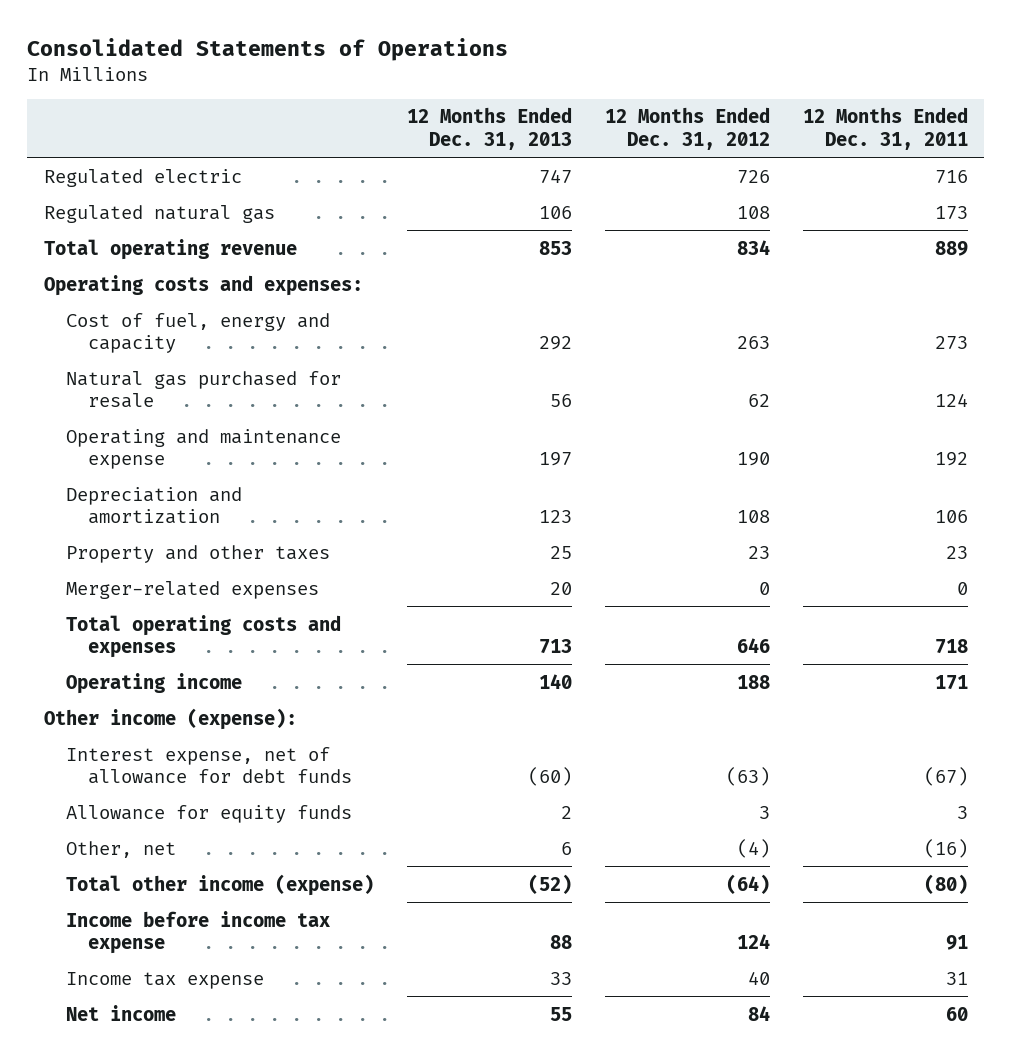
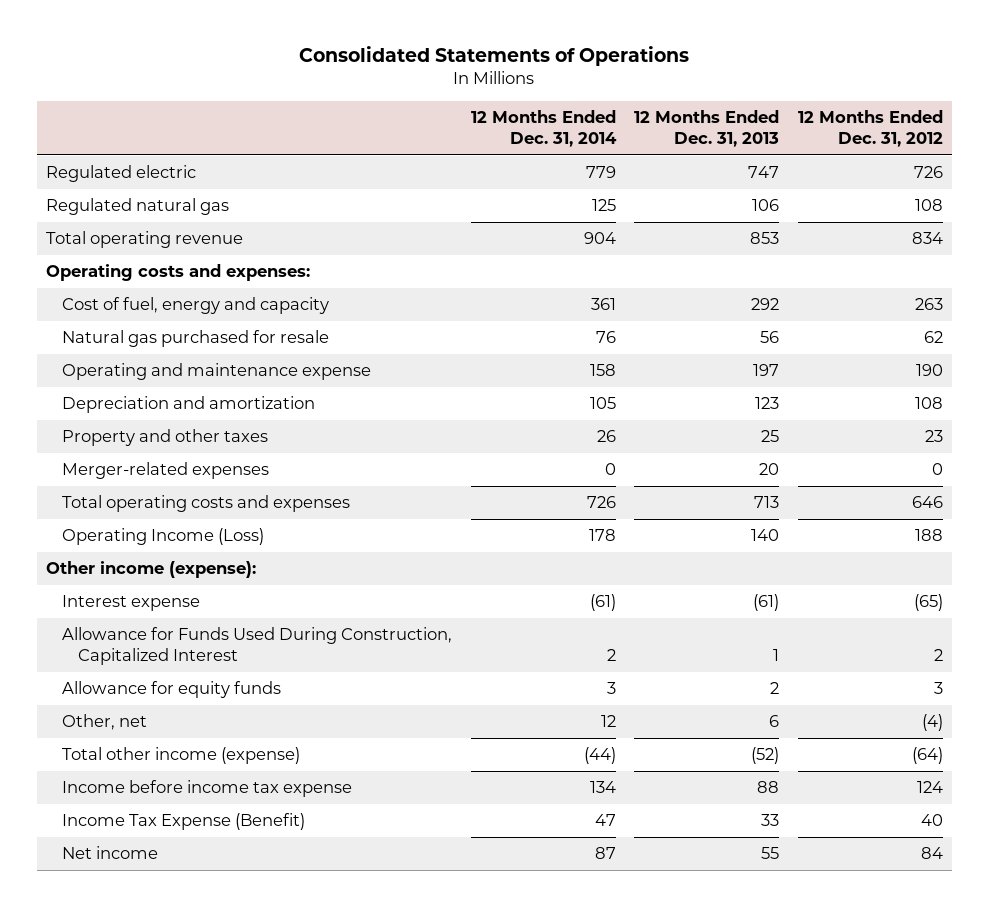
[802,107,968,150] 12 Months Ended Dec. 31, 2011 -> none
none -> [470,109,617,148] 12 Months Ended Dec. 31, 2014
[65,672,242,694] Operating income -> [61,528,264,546] Operating Income (Loss)
[65,746,352,784] Interest expense, net of allowance for debt funds -> [61,595,200,612] Interest expense
[527,766,572,786] (60) -> [753,594,780,612] (61)
[725,766,770,786] (63) -> [913,594,943,612] (65)
none -> [61,627,452,666] Allowance for Funds Used During Construction, Capitalized Interest
[65,971,264,989] Income tax expense -> [61,813,305,831] Income Tax Expense (Benefit)

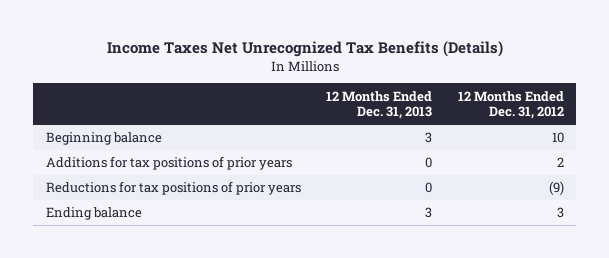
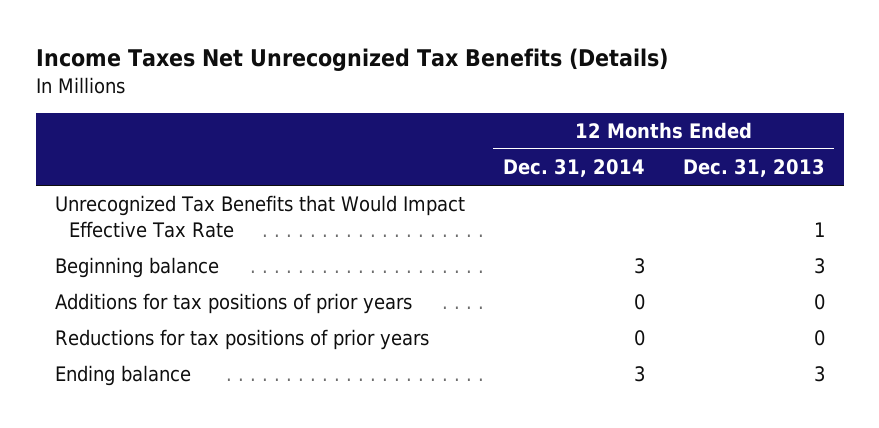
[457,90,564,120] 12 Months Ended Dec. 31, 2012 -> none
none -> [502,159,645,178] Dec. 31, 2014
none -> [54,195,465,238] Unrecognized Tax Benefits that Would Impact Effective Tax Rate

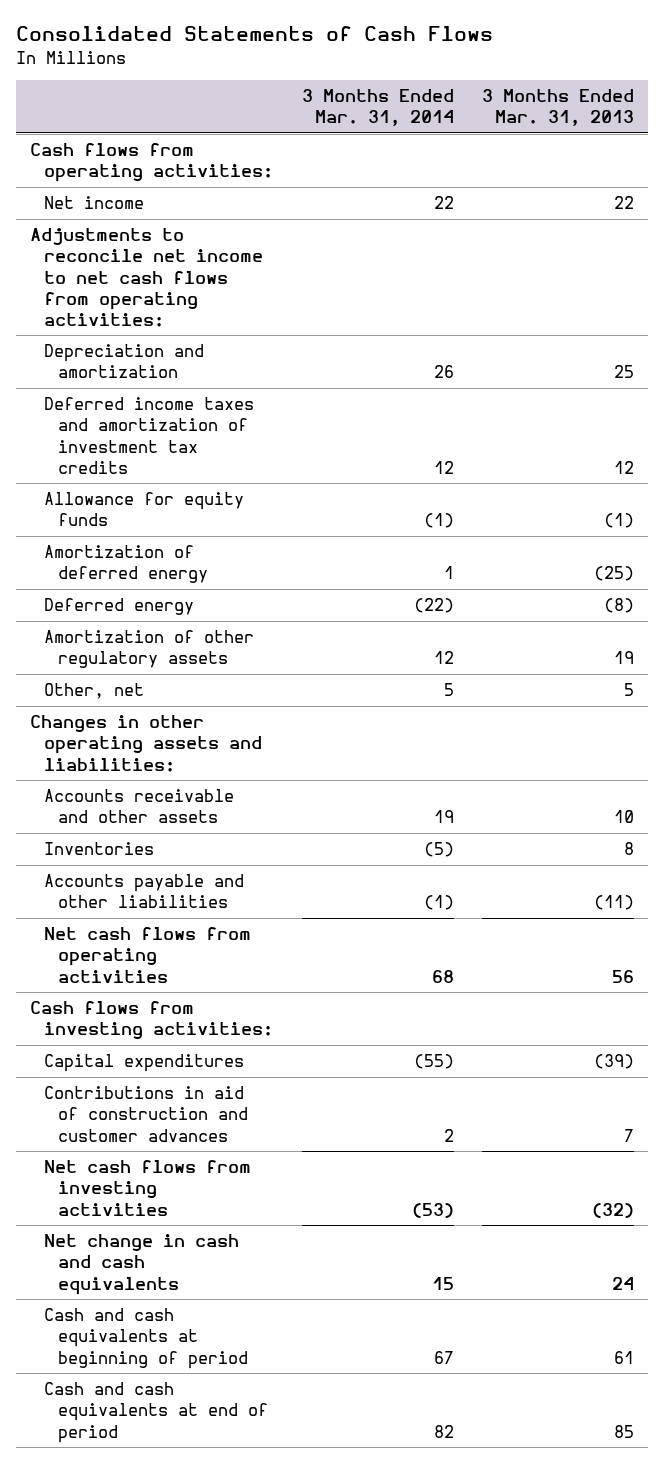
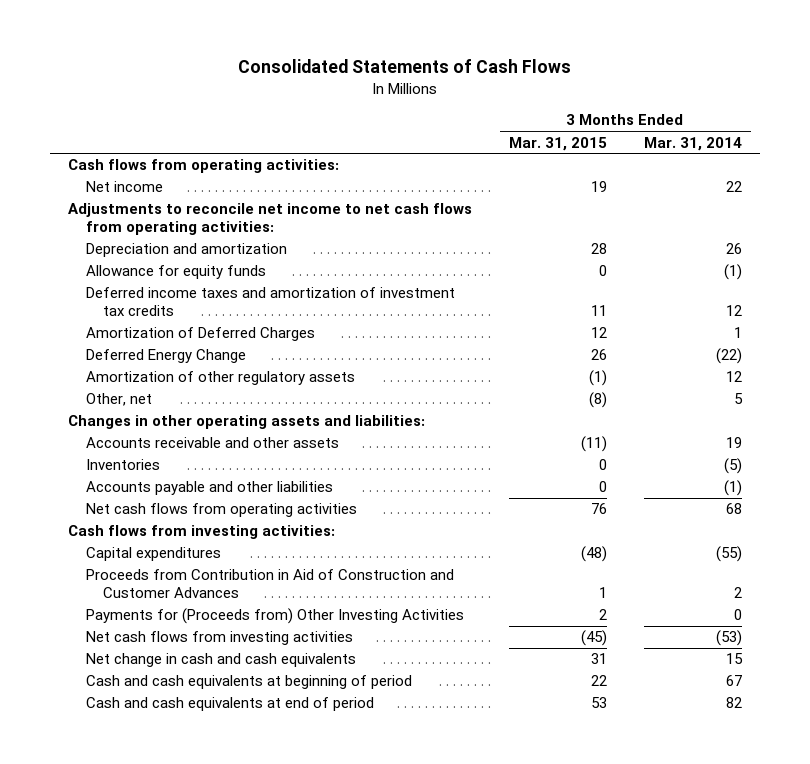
[482,89,635,127] 3 Months Ended Mar. 31, 2013 -> none
none -> [509,136,608,151] Mar. 31, 2015
[44,397,255,474] Deferred income taxes and amortization of investment tax credits -> [85,287,455,317] Deferred income taxes and amortization of investment tax credits
[44,545,209,584] Amortization of deferred energy -> [85,327,315,342] Amortization of Deferred Charges
[44,598,195,616] Deferred energy -> [85,349,246,364] Deferred Energy Change
[44,1086,249,1142] Contributions in aid of construction and customer advances -> [85,569,454,599] Proceeds from Contribution in Aid of Construction and Customer Advances
none -> [85,608,464,625] Payments for (Proceeds from) Other Investing Activities

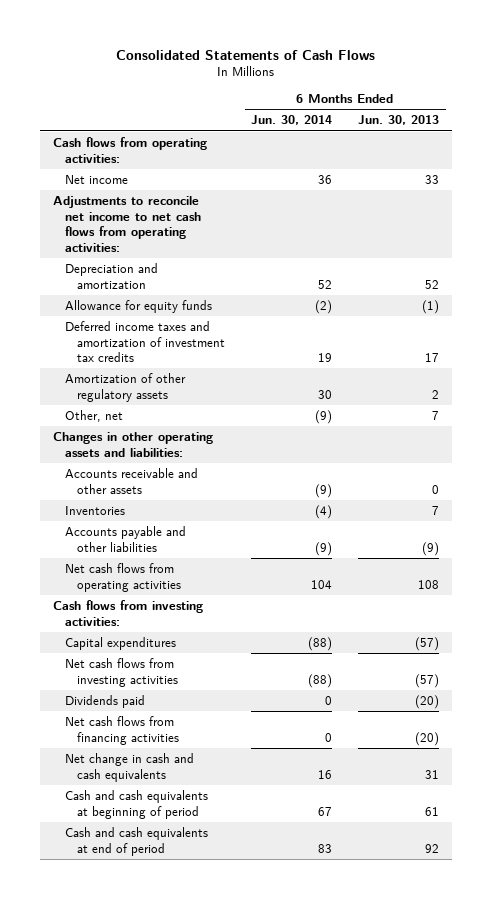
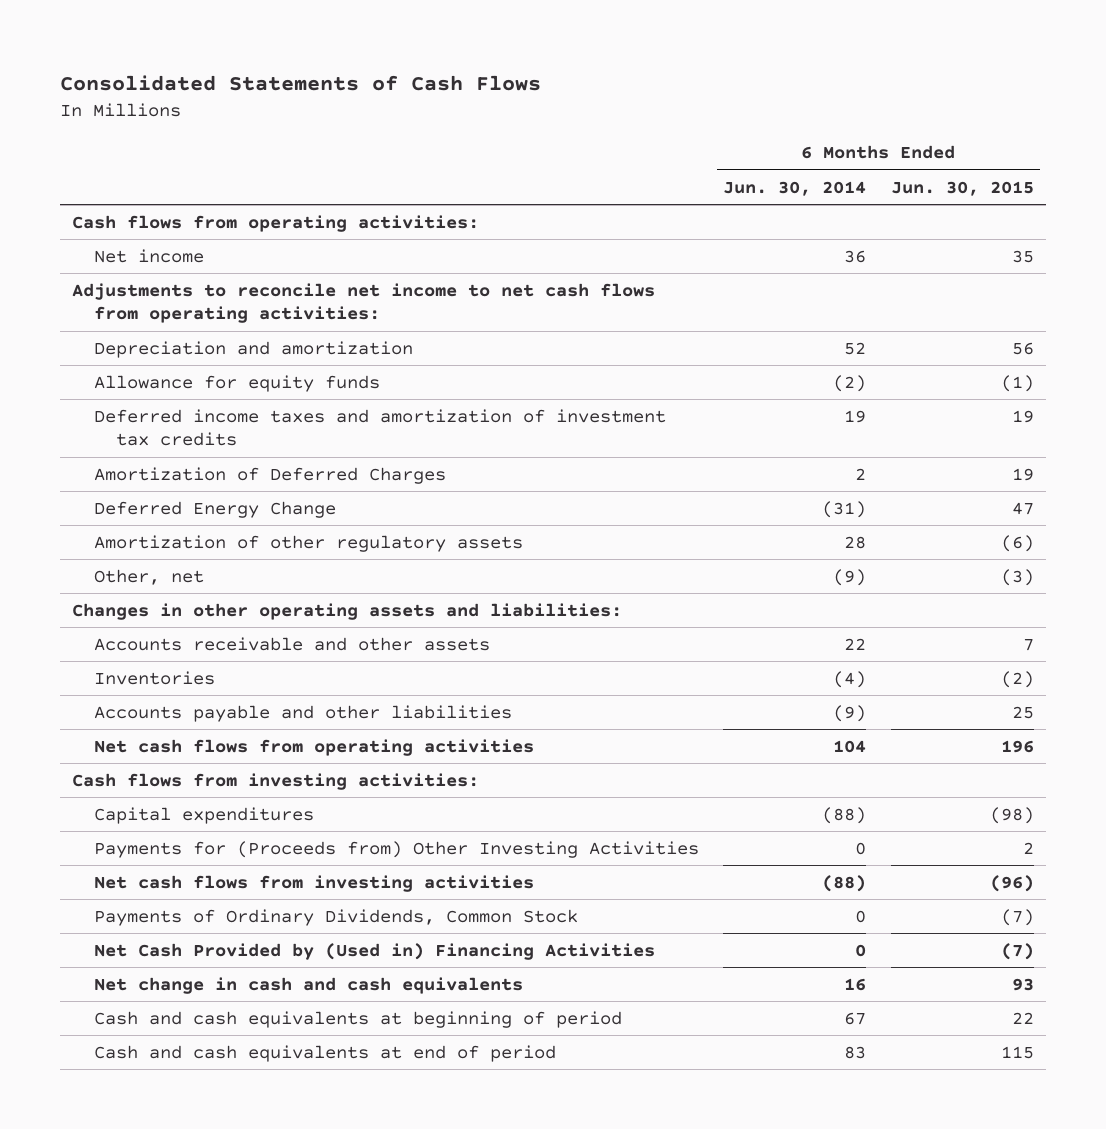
[358,115,440,126] Jun. 30, 2013 -> none
none -> [890,180,1034,196] Jun. 30, 2015
none -> [94,466,447,484] Amortization of Deferred Charges
none -> [94,500,337,518] Deferred Energy Change
[318,389,333,399] 30 -> [844,535,867,549] 28
[315,483,333,498] (9) -> [844,637,867,650] 22
none -> [94,840,700,858] Payments for (Proceeds from) Other Investing Activities
[65,694,146,708] Dividends paid -> [94,908,579,926] Payments of Ordinary Dividends, Common Stock
[65,715,180,745] Net cash flows from financing activities -> [94,942,656,960] Net Cash Provided by (Used in) Financing Activities

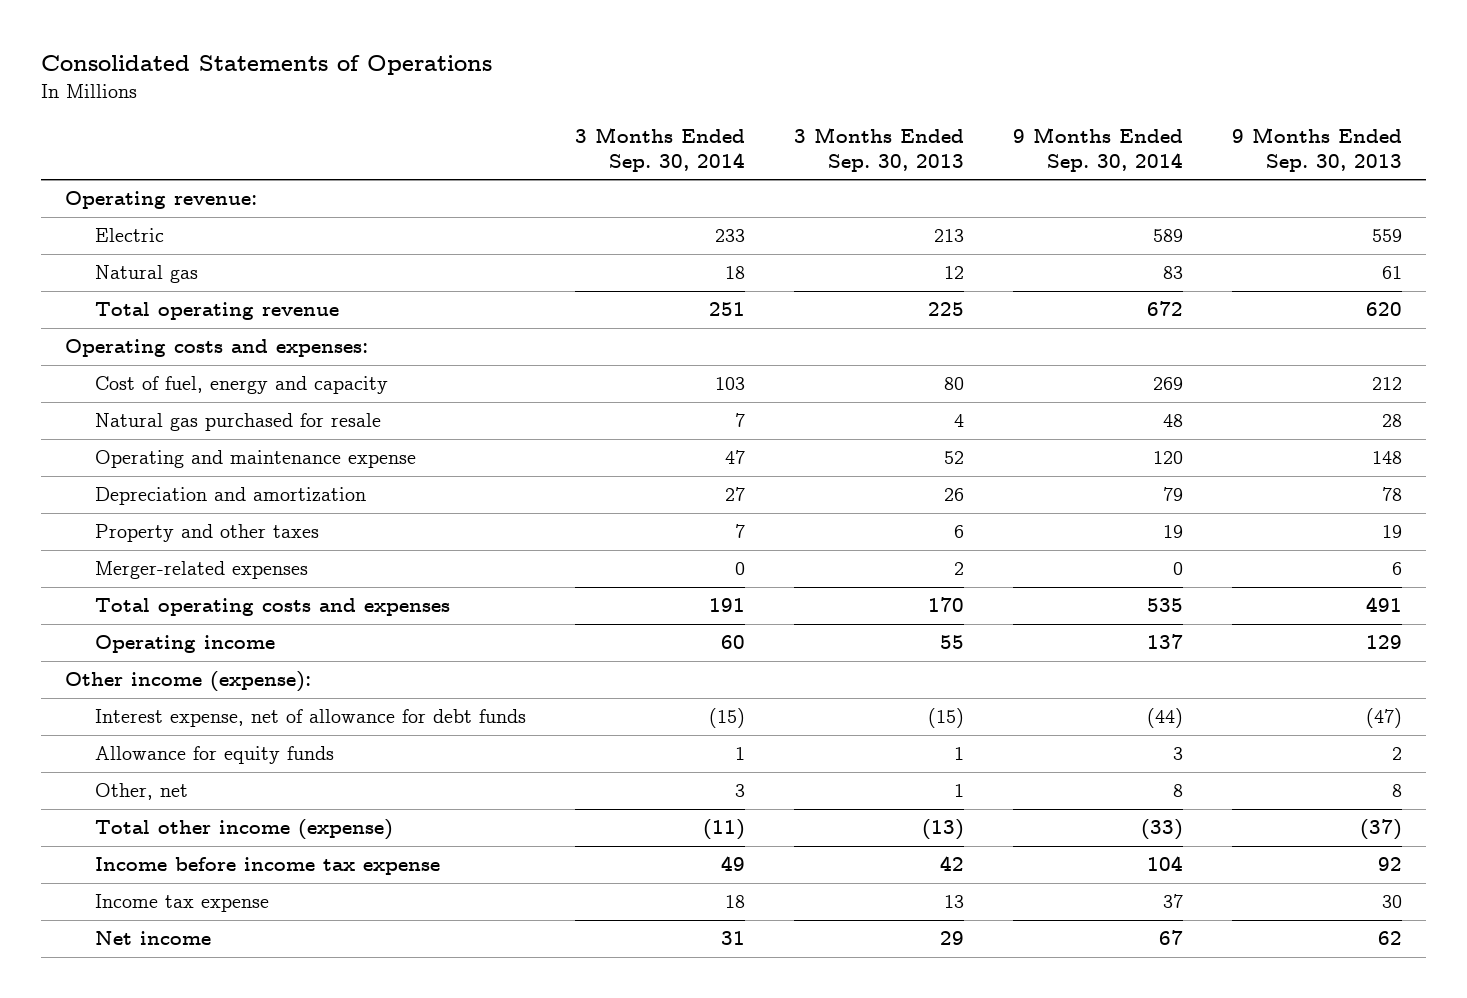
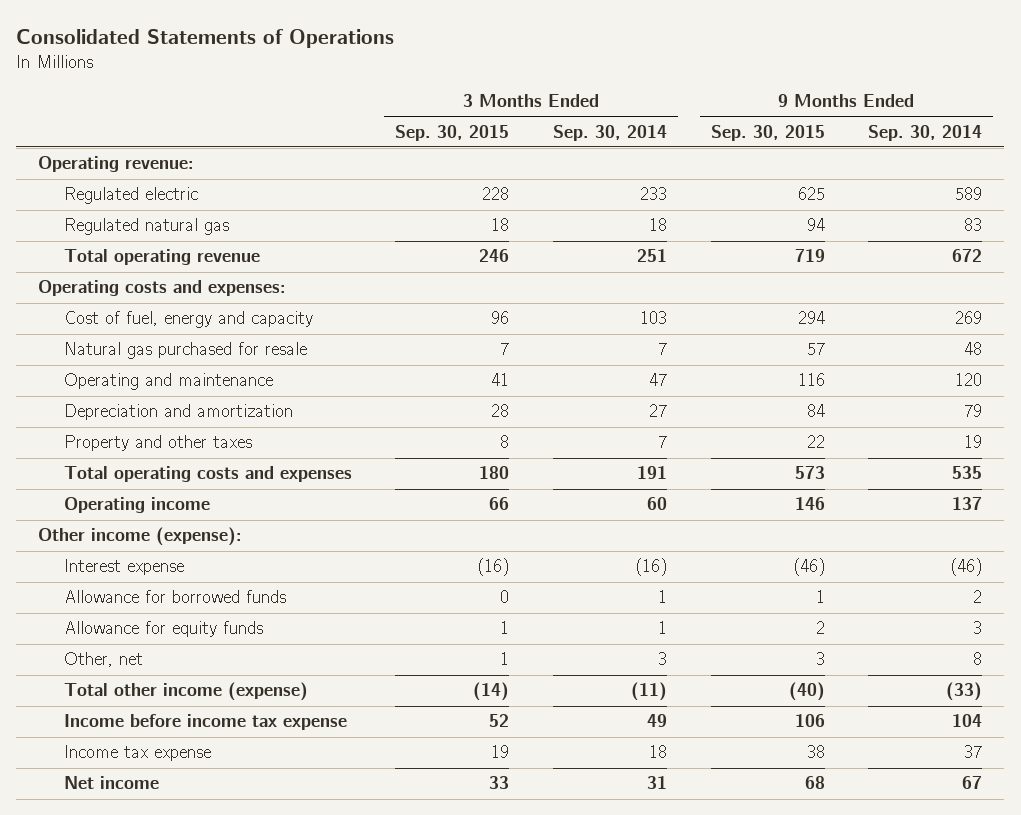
[793,126,964,172] 3 Months Ended Sep. 30, 2013 -> none
[1231,126,1402,172] 9 Months Ended Sep. 30, 2013 -> none
none -> [395,124,510,141] Sep. 30, 2015
none -> [710,124,825,141] Sep. 30, 2015
[95,228,165,243] Electric -> [63,187,198,205] Regulated electric
[95,265,199,284] Natural gas -> [63,218,229,236] Regulated natural gas
[95,450,417,469] Operating and maintenance expense -> [63,373,273,391] Operating and maintenance
[95,561,309,580] Merger-related expenses -> none
[95,709,527,728] Interest expense, net of allowance for debt funds -> [63,559,184,576] Interest expense
[709,708,746,729] (15) -> [634,558,667,577] (16)
[1146,708,1183,729] (44) -> [950,558,983,577] (46)
none -> [63,590,286,604] Allowance for borrowed funds

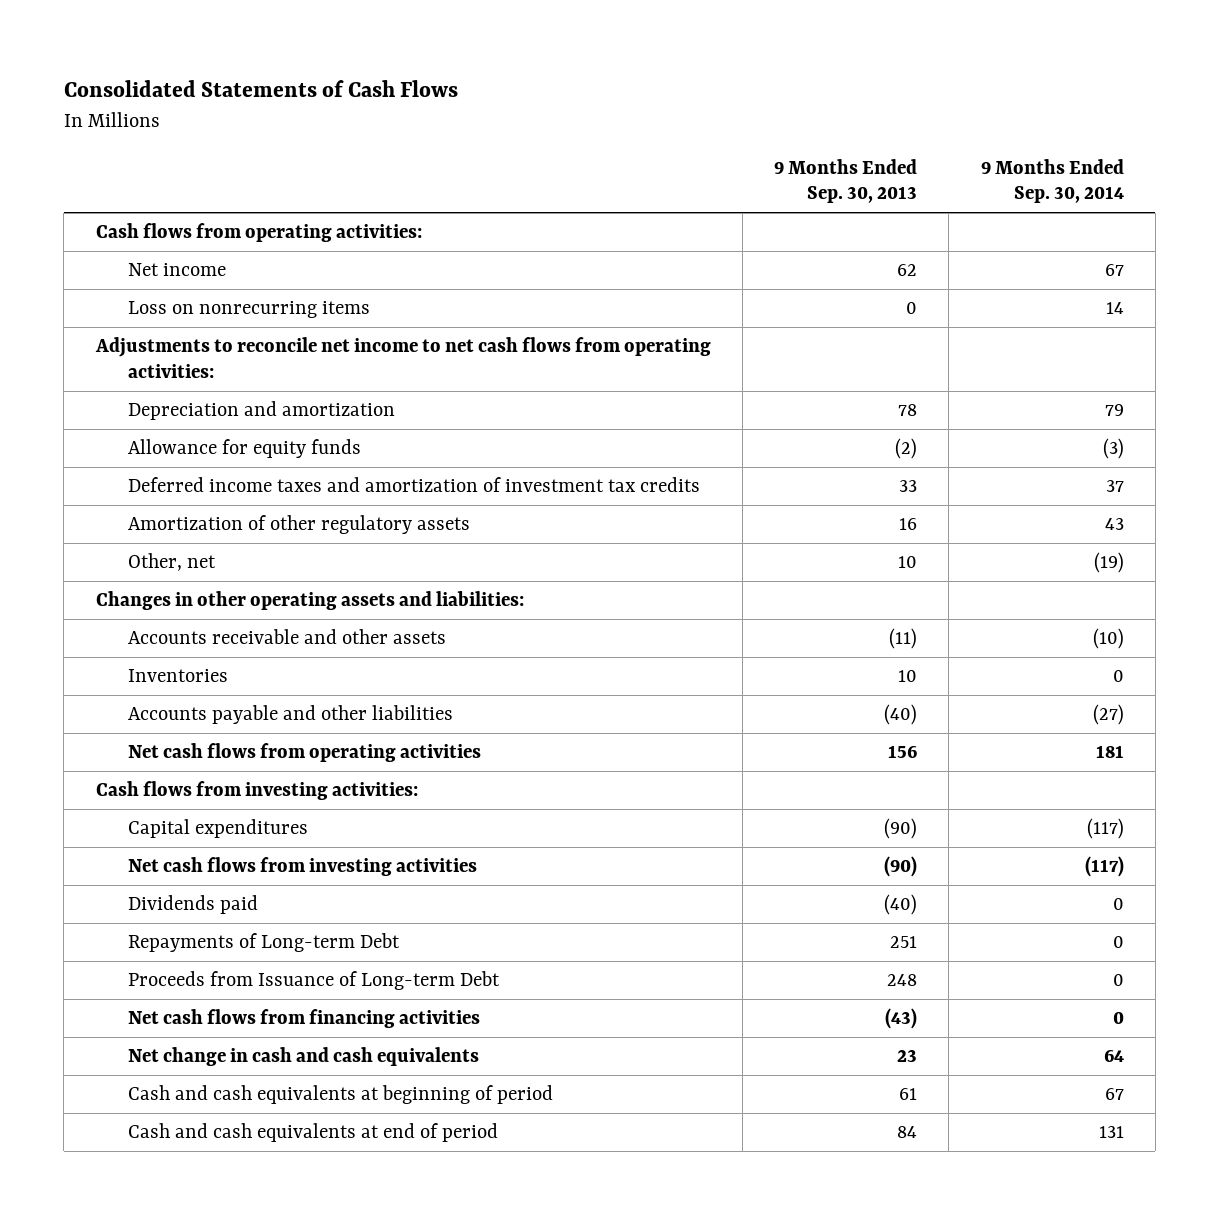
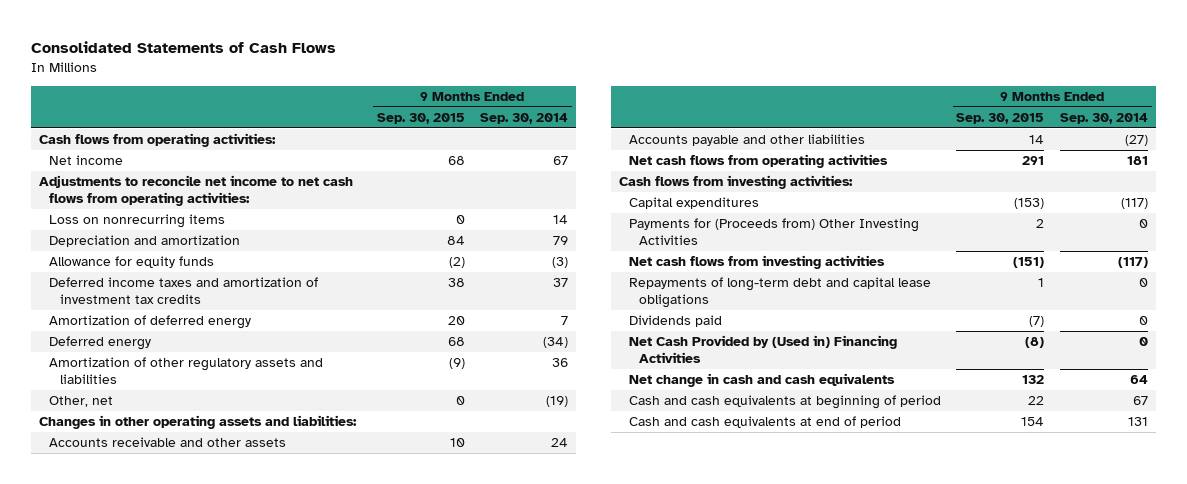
[774,158,918,204] 9 Months Ended Sep. 30, 2013 -> none
none -> [376,112,465,124] Sep. 30, 2015
[127,301,370,319] Loss on nonrecurring items -> [49,214,226,229] Loss on nonrecurring items
none -> [49,315,252,330] Amortization of deferred energy
none -> [49,336,152,351] Deferred energy
[127,515,470,535] Amortization of other regulatory assets -> [49,357,324,385] Amortization of other regulatory assets and liabilities
[1104,518,1124,531] 43 -> [552,358,569,368] 36
[127,669,228,683] Inventories -> none
[1092,628,1124,650] (10) -> [551,438,569,448] 24
none -> [629,218,920,246] Payments for (Proceeds from) Other Investing Activities
none -> [629,277,932,309] Repayments of long-term debt and capital lease obligations
[127,933,400,953] Repayments of Long-term Debt -> none
[127,971,500,991] Proceeds from Issuance of Long-term Debt -> none
[127,1009,480,1029] Net cash flows from financing activities -> [629,335,898,364] Net Cash Provided by (Used in) Financing Activities

